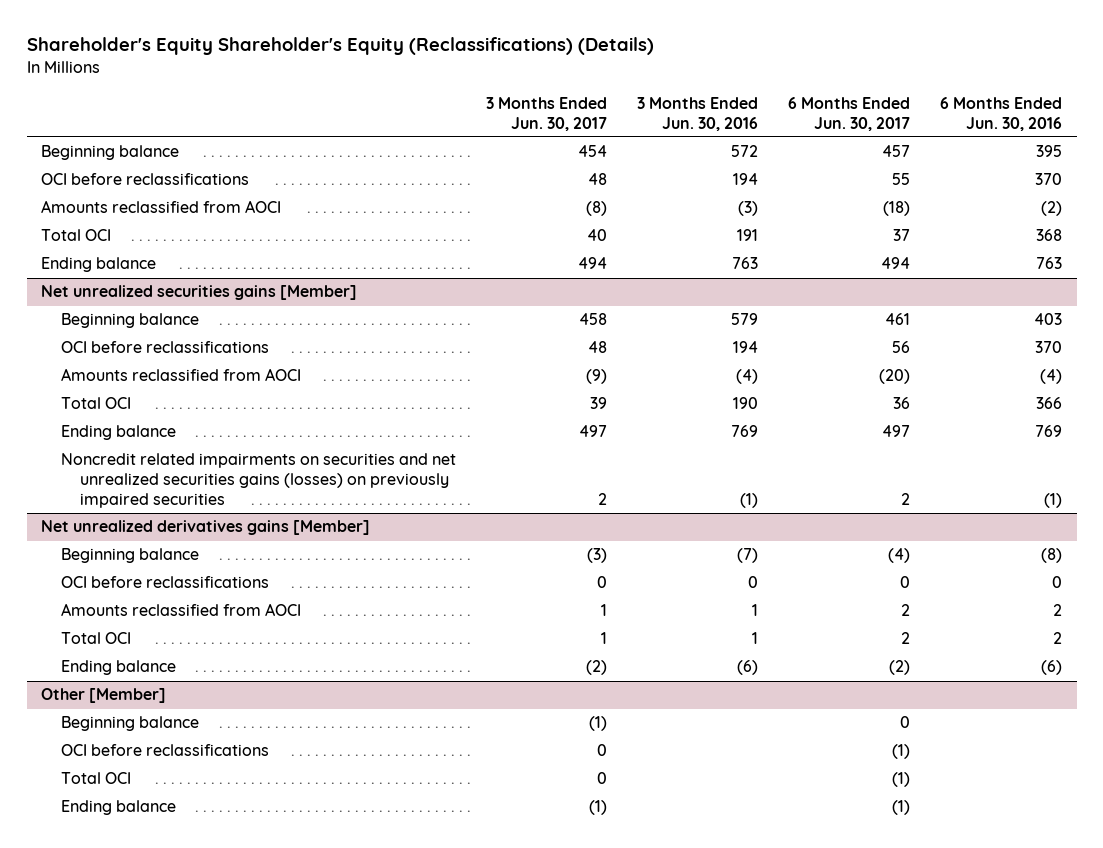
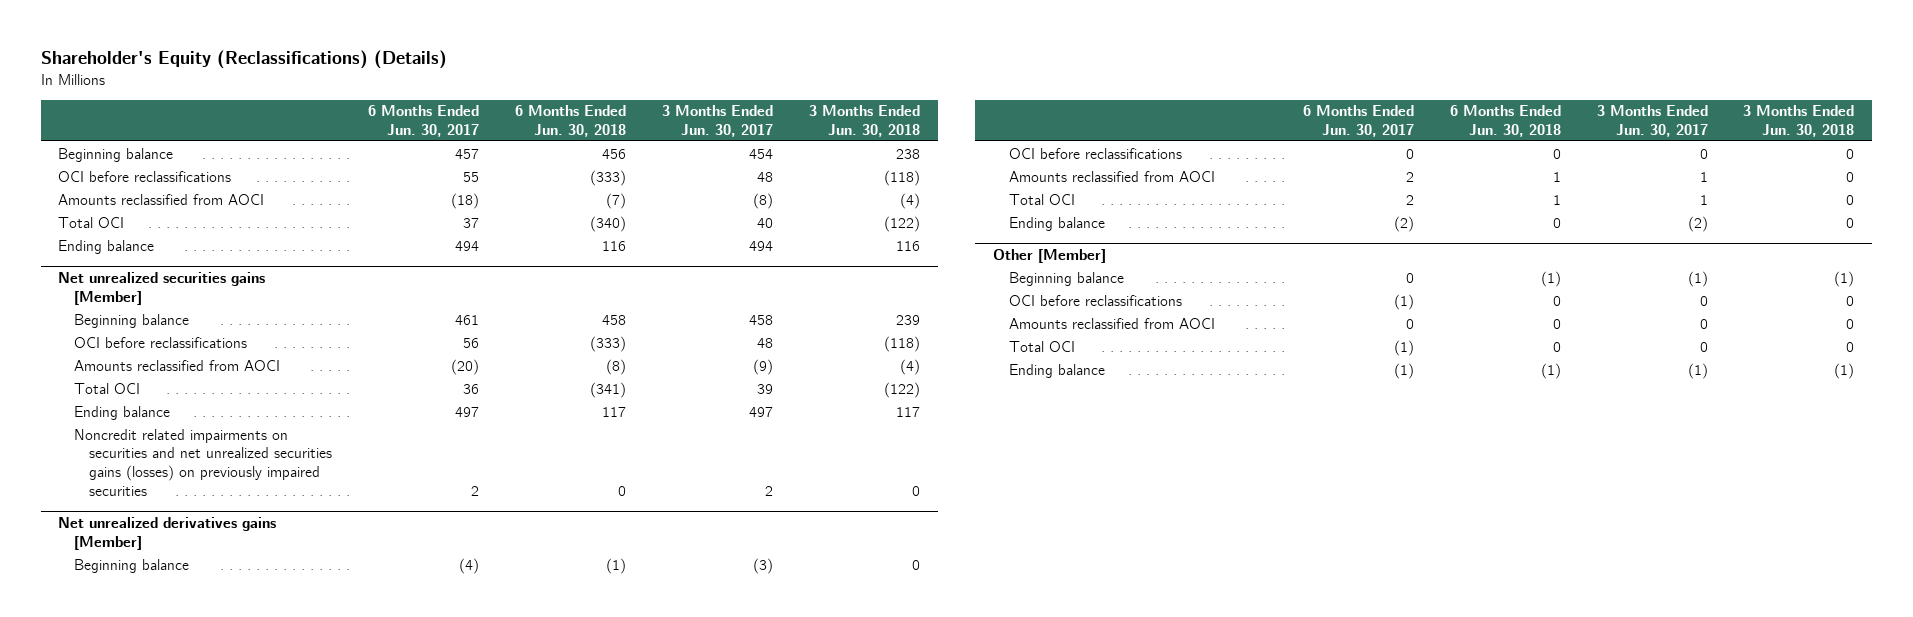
[26,37,654,56] Shareholder's Equity Shareholder's Equity (Reclassifications) (Details) -> [40,50,447,70] Shareholder's Equity (Reclassifications) (Details)
[636,96,758,131] 3 Months Ended Jun. 30, 2016 -> none
[939,96,1062,131] 6 Months Ended Jun. 30, 2016 -> none
none -> [514,105,626,137] 6 Months Ended Jun. 30, 2018
none -> [808,105,920,137] 3 Months Ended Jun. 30, 2018
none -> [1008,317,1215,329] Amounts reclassified from AOCI

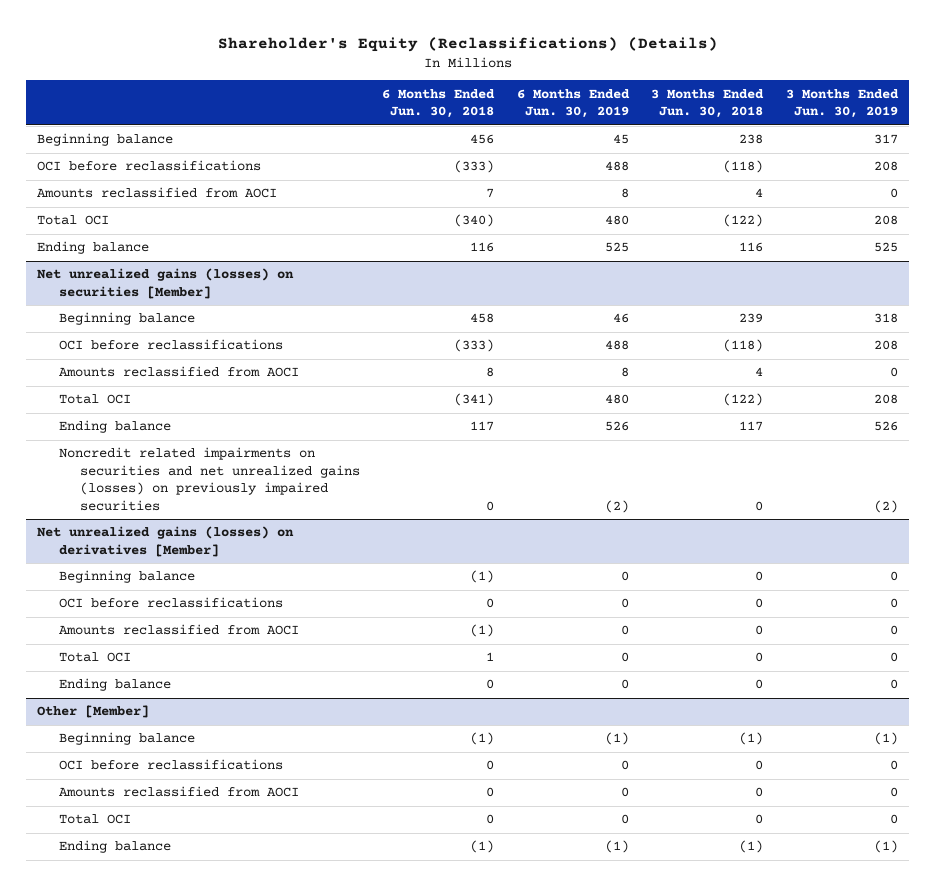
[367,105,479,137] 6 Months Ended Jun. 30, 2017 -> none
[661,105,773,137] 3 Months Ended Jun. 30, 2017 -> none
none -> [516,88,630,119] 6 Months Ended Jun. 30, 2019
none -> [785,88,899,119] 3 Months Ended Jun. 30, 2019
[605,192,626,209] (7) -> [486,188,495,199] 7
[899,192,920,209] (4) -> [755,188,764,198] 4
[58,271,266,305] Net unrealized securities gains [Member] -> [37,268,295,299] Net unrealized gains (losses) on securities [Member]
[605,358,626,375] (8) -> [486,367,495,378] 8
[899,358,920,375] (4) -> [755,367,764,377] 4
[73,428,332,496] Noncredit related impairments on securities and net unrealized securities gains (losses) on previously impaired securities -> [58,447,360,511] Noncredit related impairments on securities and net unrealized gains (losses) on previously impaired securities
[58,516,277,550] Net unrealized derivatives gains [Member] -> [37,526,295,557] Net unrealized gains (losses) on derivatives [Member]
[1552,171,1561,182] 1 -> [470,624,495,638] (1)

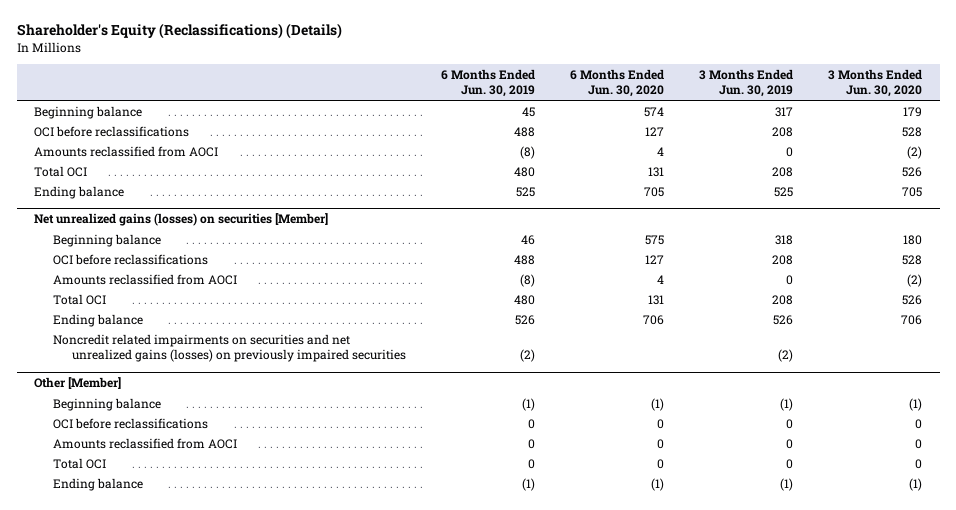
[382,88,496,119] 6 Months Ended Jun. 30, 2018 -> none
[651,88,765,119] 3 Months Ended Jun. 30, 2018 -> none
none -> [569,68,664,98] 6 Months Ended Jun. 30, 2020
none -> [828,68,923,98] 3 Months Ended Jun. 30, 2020
[620,188,629,199] 8 -> [519,145,535,159] (8)
[620,367,629,378] 8 -> [519,273,535,287] (8)
[37,526,295,557] Net unrealized gains (losses) on derivatives [Member] -> none
[58,570,195,584] Beginning balance -> none
[58,597,283,609] OCI before reclassifications -> none
[58,624,299,636] Amounts reclassified from AOCI -> none
[58,652,131,663] Total OCI -> none
[58,678,171,692] Ending balance -> none

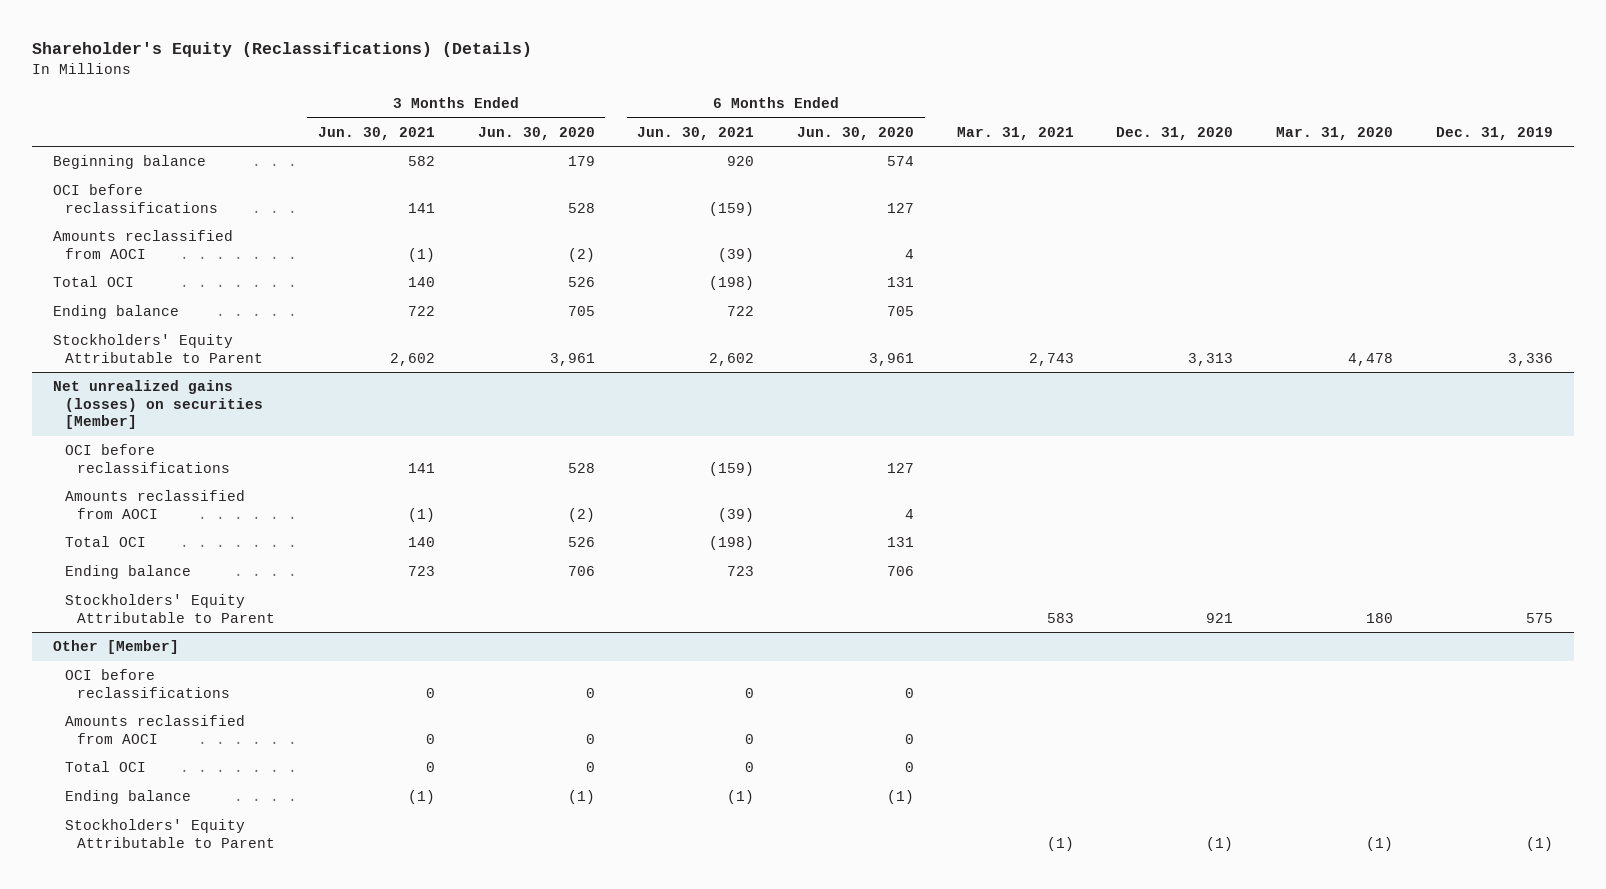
[440,68,535,98] 6 Months Ended Jun. 30, 2019 -> none
[699,68,794,98] 3 Months Ended Jun. 30, 2019 -> none
none -> [317,126,435,140] Jun. 30, 2021
none -> [637,126,755,140] Jun. 30, 2021
none -> [956,126,1074,140] Mar. 31, 2021
none -> [1116,126,1234,140] Dec. 31, 2020
none -> [1276,126,1394,140] Mar. 31, 2020
none -> [1435,126,1553,140] Dec. 31, 2019
none -> [52,334,264,363] Stockholders' Equity Attributable to Parent
[52,233,161,247] Beginning balance -> none
[52,333,406,363] Noncredit related impairments on securities and net unrealized gains (losses) on previously impaired securities -> none
none -> [65,594,276,623] Stockholders' Equity Attributable to Parent
[52,397,161,411] Beginning balance -> none
none -> [65,819,276,848] Stockholders' Equity Attributable to Parent

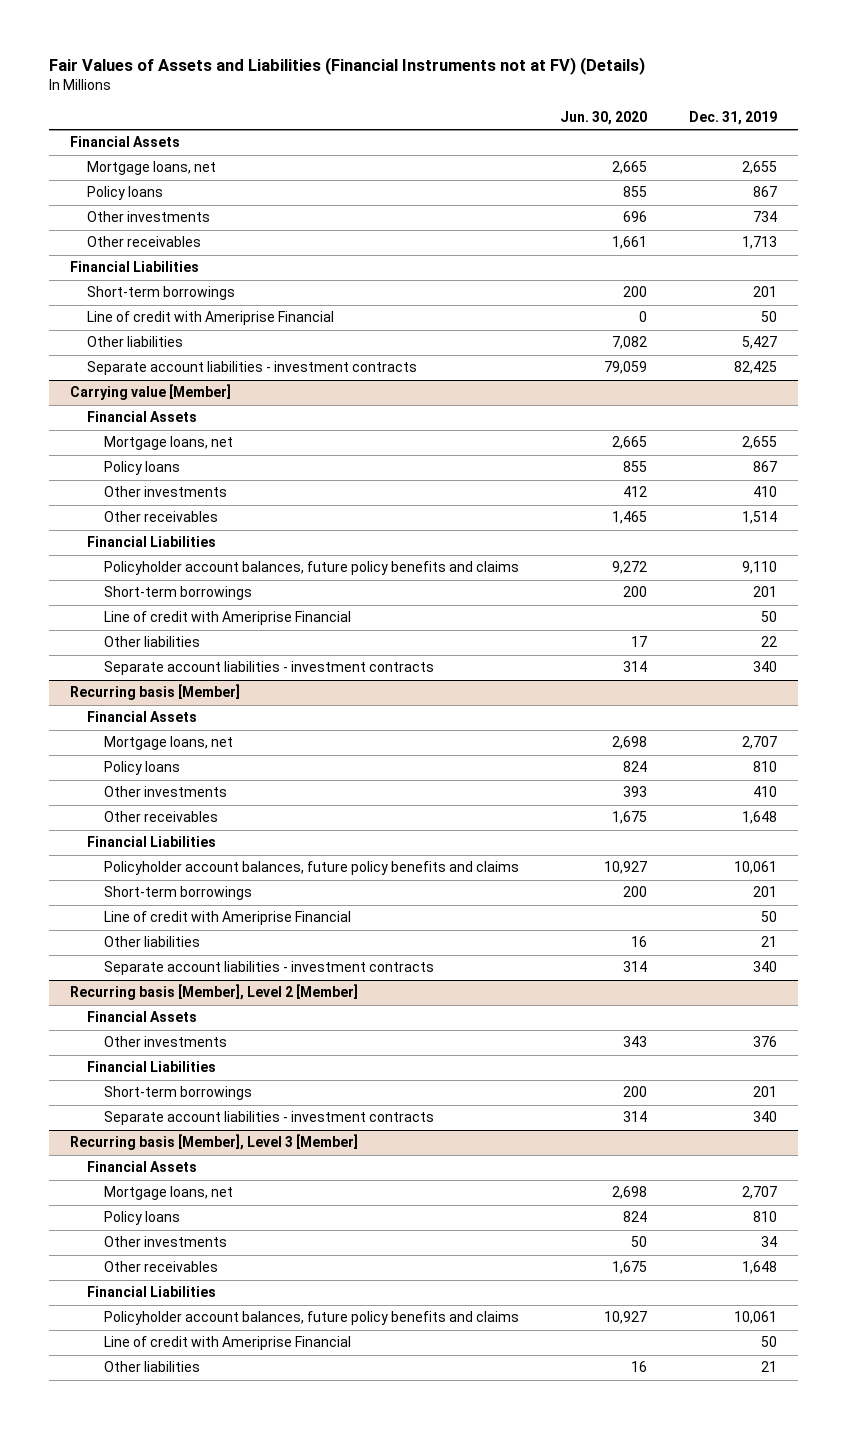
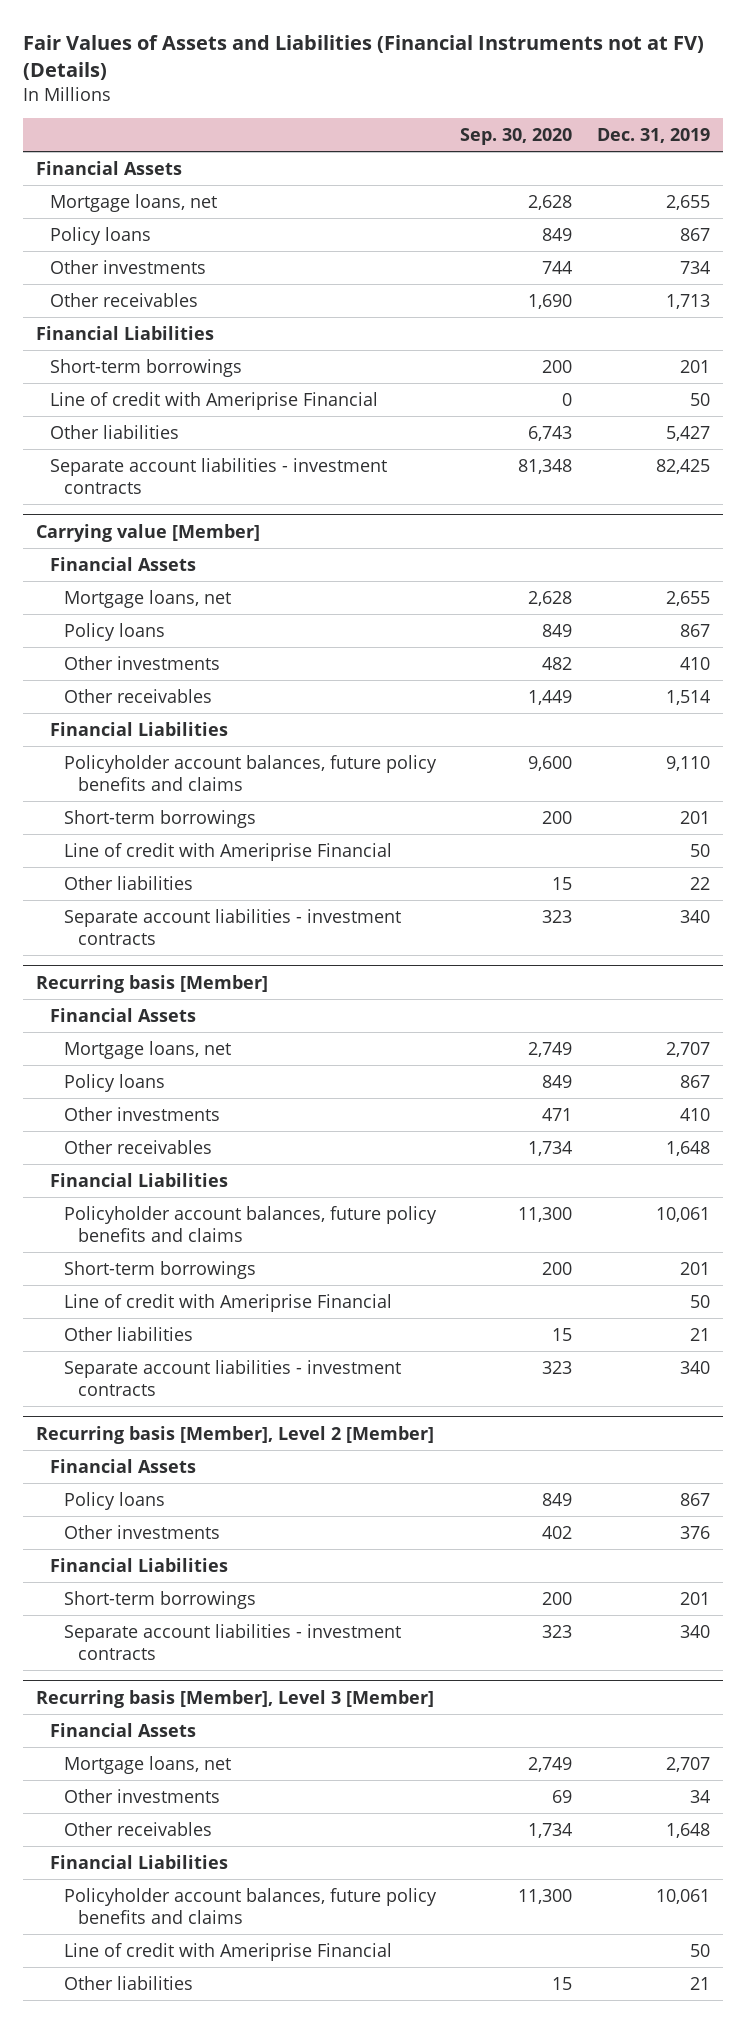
[560,111,648,126] Jun. 30, 2020 -> none
none -> [460,127,573,145] Sep. 30, 2020
[753,761,778,773] 810 -> [680,1074,711,1088] 867
none -> [63,1491,165,1510] Policy loans
[103,1211,180,1226] Policy loans -> none

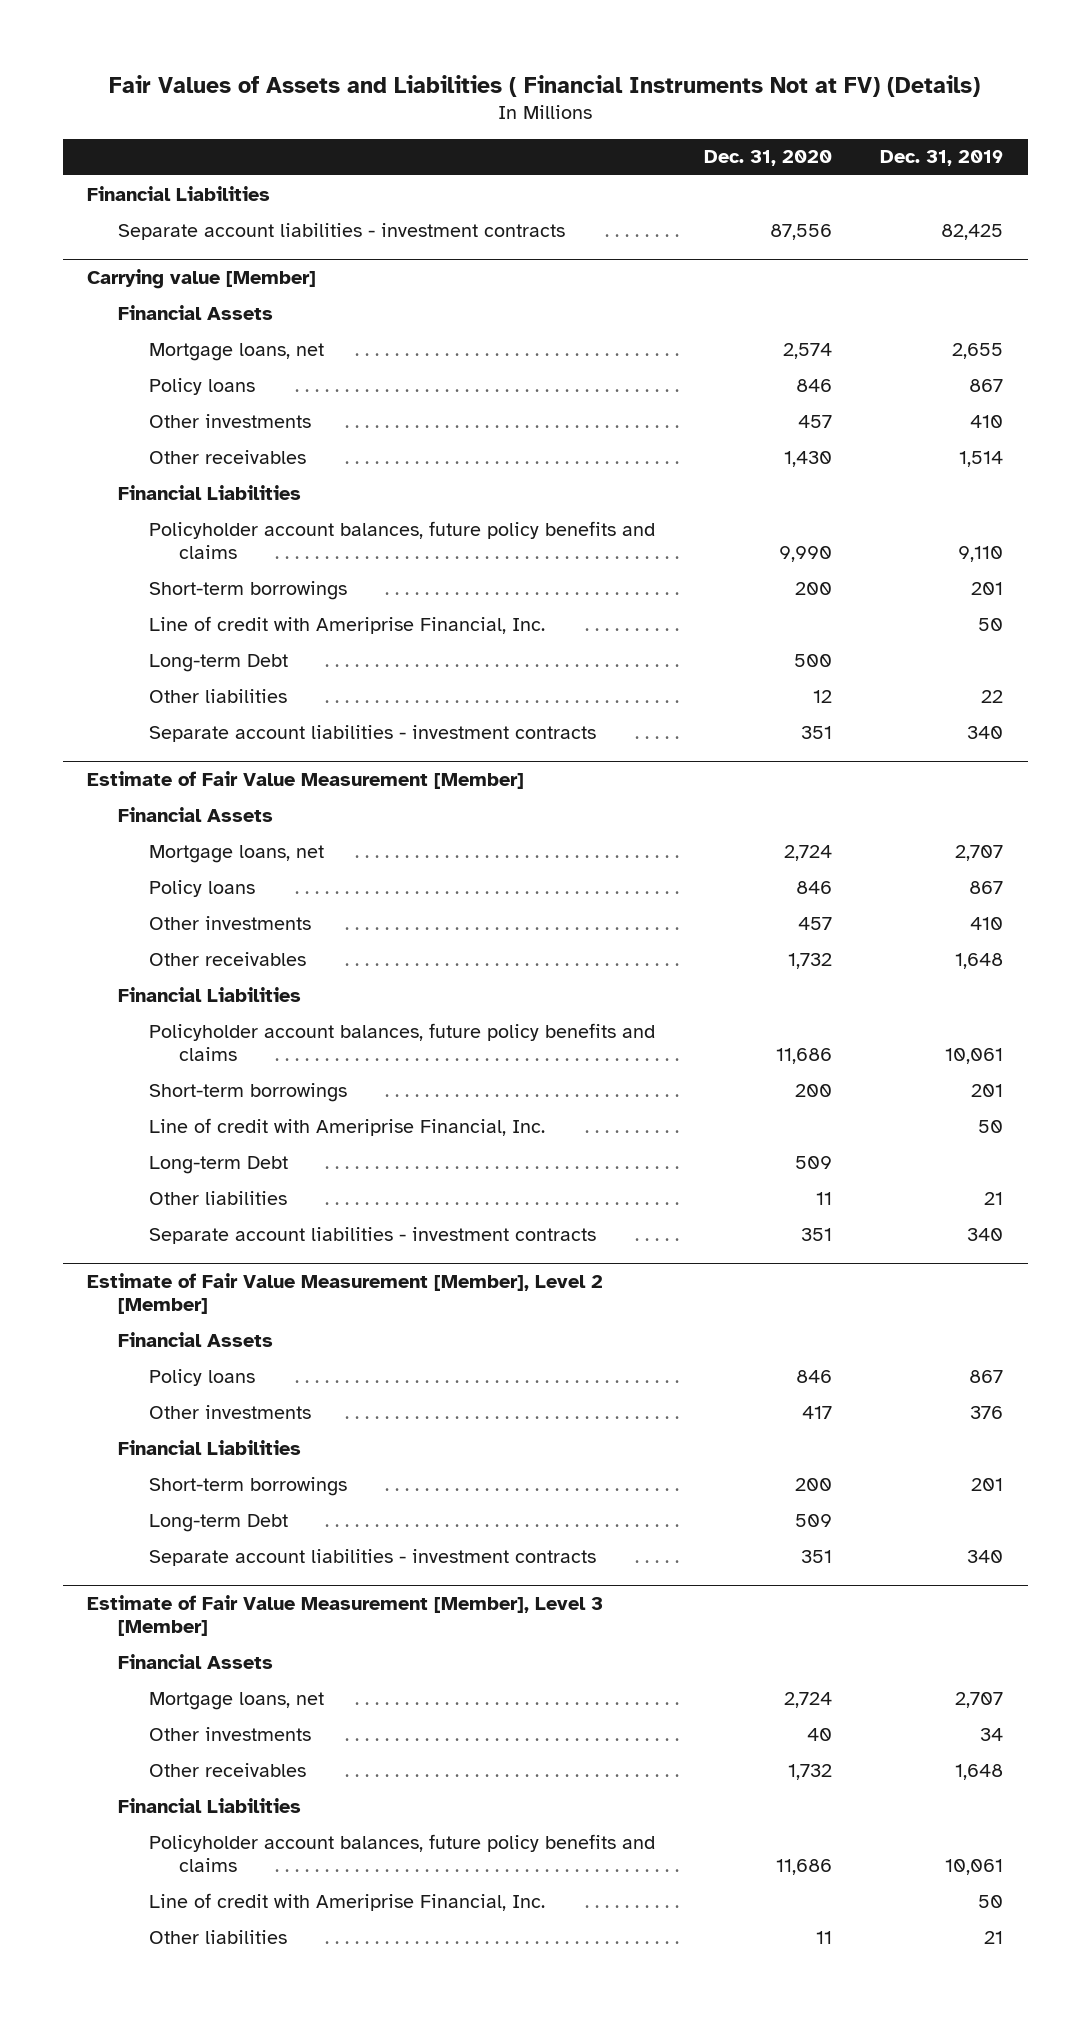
[23,35,705,81] Fair Values of Assets and Liabilities (Financial Instruments not at FV) (Details) -> [109,75,981,98] Fair Values of Assets and Liabilities ( Financial Instruments Not at FV) (Details)
[460,127,573,145] Sep. 30, 2020 -> none
none -> [703,150,832,167] Dec. 31, 2020
[35,160,182,175] Financial Assets -> none
[49,193,217,212] Mortgage loans, net -> none
[49,226,151,245] Policy loans -> none
[49,259,206,274] Other investments -> none
[49,292,198,307] Other receivables -> none
[49,358,242,377] Short-term borrowings -> none
[49,391,378,410] Line of credit with Ameriprise Financial -> none
[49,424,179,439] Other liabilities -> none
[63,842,392,861] Line of credit with Ameriprise Financial -> [148,615,545,634] Line of credit with Ameriprise Financial, Inc.
none -> [148,653,288,672] Long-term Debt
[35,974,268,993] Recurring basis [Member] -> none
none -> [87,771,525,790] Estimate of Fair Value Measurement [Member]
[63,1293,392,1312] Line of credit with Ameriprise Financial -> [148,1117,545,1136] Line of credit with Ameriprise Financial, Inc.
none -> [148,1155,288,1174] Long-term Debt
[35,1425,434,1444] Recurring basis [Member], Level 2 [Member] -> none
none -> [87,1273,604,1314] Estimate of Fair Value Measurement [Member], Level 2 [Member]
none -> [148,1513,288,1532] Long-term Debt
[35,1689,434,1708] Recurring basis [Member], Level 3 [Member] -> none
none -> [87,1595,604,1636] Estimate of Fair Value Measurement [Member], Level 3 [Member]
[63,1942,392,1961] Line of credit with Ameriprise Financial -> [148,1892,545,1911] Line of credit with Ameriprise Financial, Inc.

